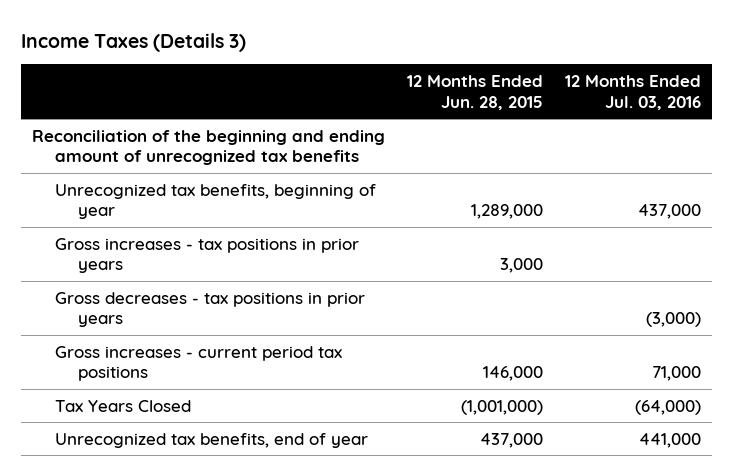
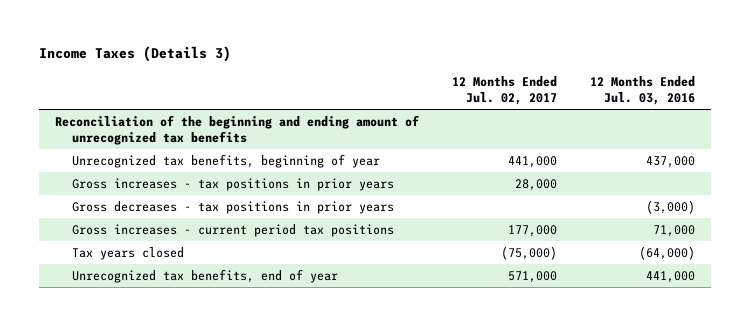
[407,75,544,110] 12 Months Ended Jun. 28, 2015 -> none
none -> [451,76,557,106] 12 Months Ended Jul. 02, 2017
[54,399,191,412] Tax Years Closed -> [72,246,185,260] Tax years closed

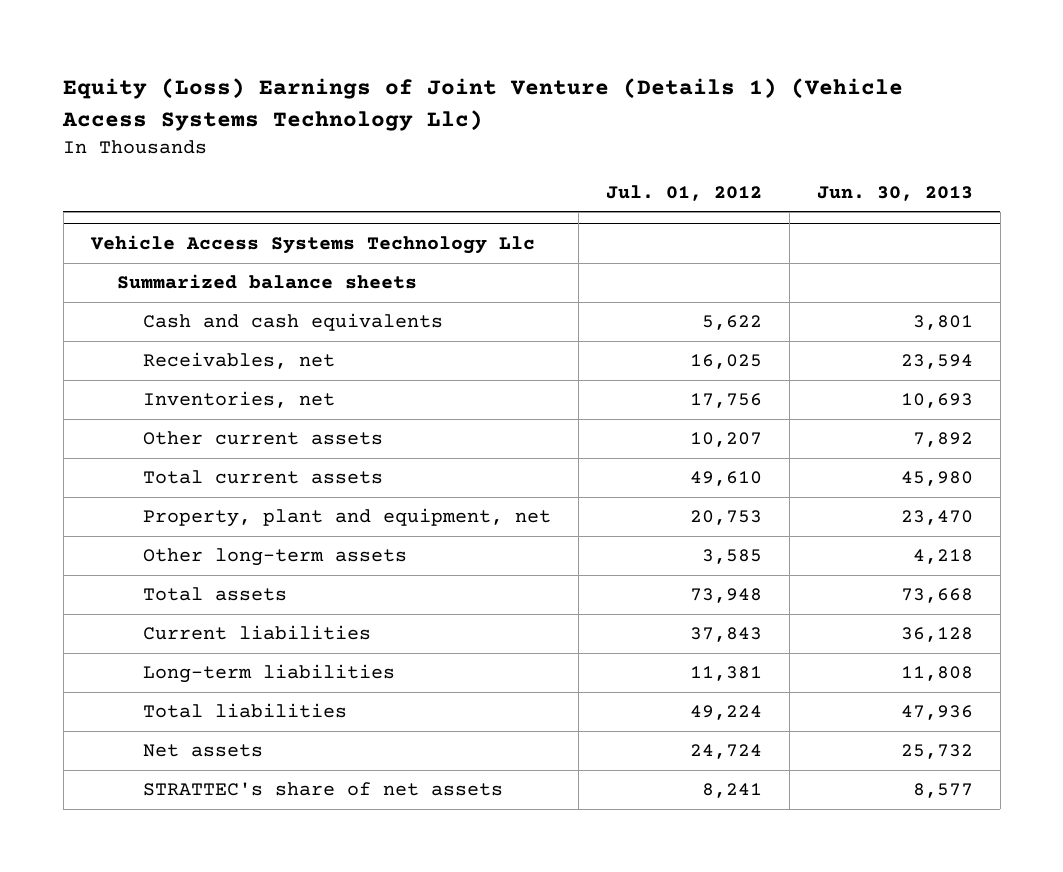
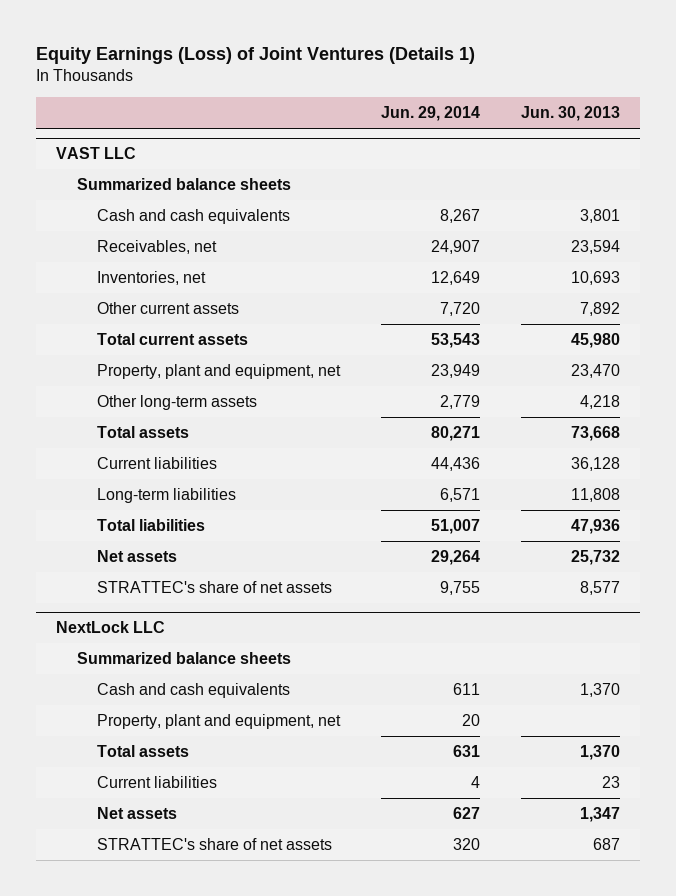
[62,78,904,131] Equity (Loss) Earnings of Joint Venture (Details 1) (Vehicle Access Systems Technology Llc) -> [35,47,475,65] Equity Earnings (Loss) of Joint Ventures (Details 1)
[605,184,762,201] Jul. 01, 2012 -> none
none -> [381,106,481,122] Jun. 29, 2014
[89,235,535,255] Vehicle Access Systems Technology Llc -> none
none -> [56,147,137,160] VAST LLC
none -> [56,621,166,634] NextLock LLC
none -> [76,651,291,664] Summarized balance sheets
none -> [97,682,291,698] Cash and cash equivalents
none -> [97,713,342,729] Property, plant and equipment, net
none -> [97,744,190,757] Total assets
none -> [97,775,218,788] Current liabilities
none -> [97,806,178,819] Net assets
none -> [97,837,333,850] STRATTEC's share of net assets

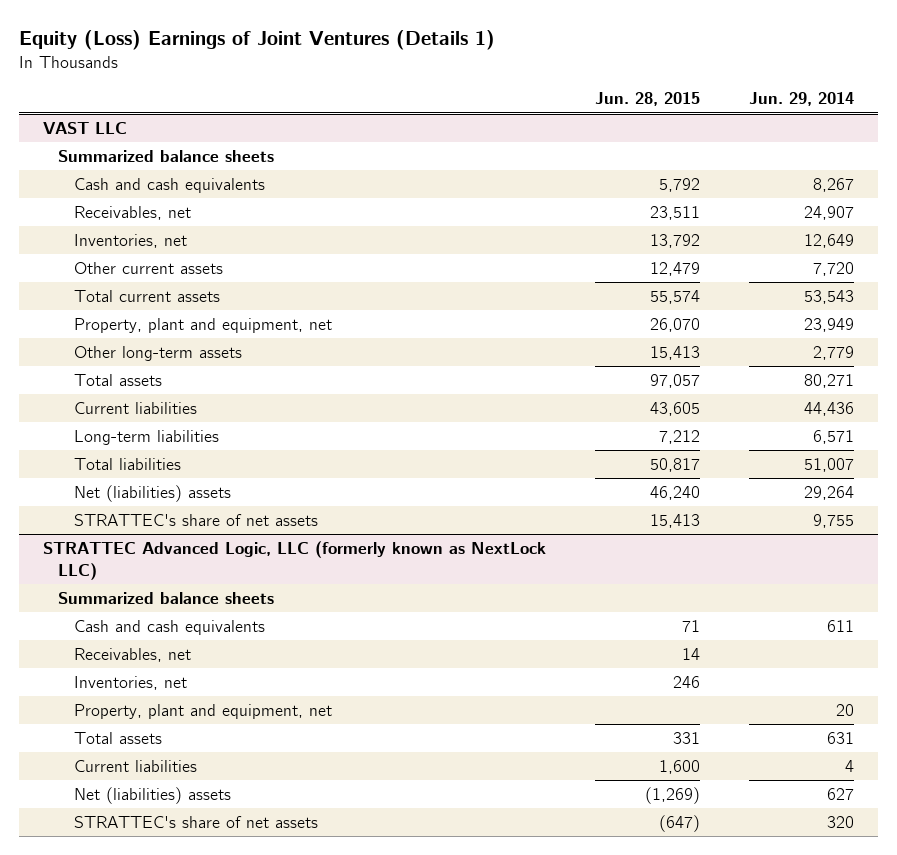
[35,47,475,65] Equity Earnings (Loss) of Joint Ventures (Details 1) -> [18,29,495,50] Equity (Loss) Earnings of Joint Ventures (Details 1)
[520,106,620,122] Jun. 30, 2013 -> none
none -> [594,92,700,107] Jun. 28, 2015
[97,549,178,562] Net assets -> [73,484,231,502] Net (liabilities) assets
[56,621,166,634] NextLock LLC -> none
none -> [43,540,547,580] STRATTEC Advanced Logic, LLC (formerly known as NextLock LLC)
none -> [73,647,191,662] Receivables, net
none -> [73,675,187,690] Inventories, net
[97,806,178,819] Net assets -> [73,786,231,804] Net (liabilities) assets

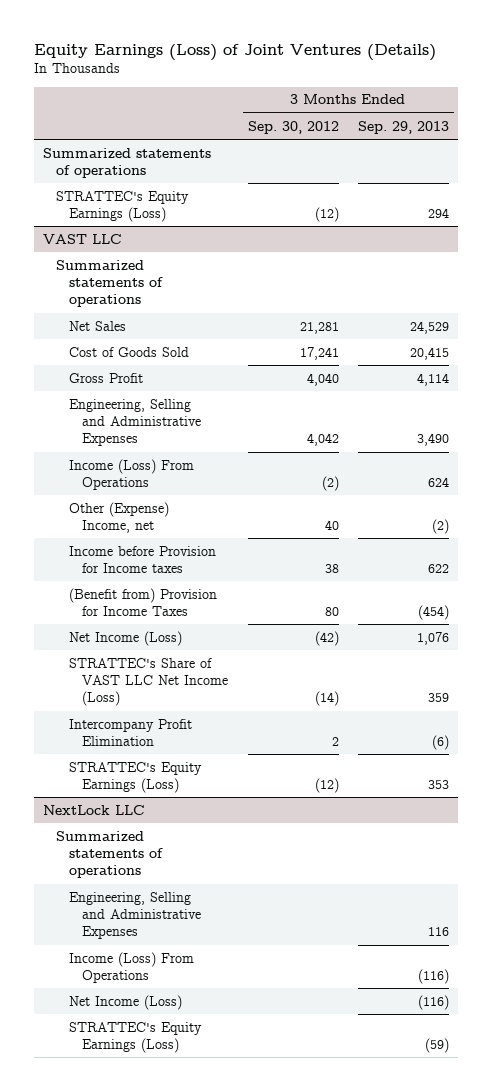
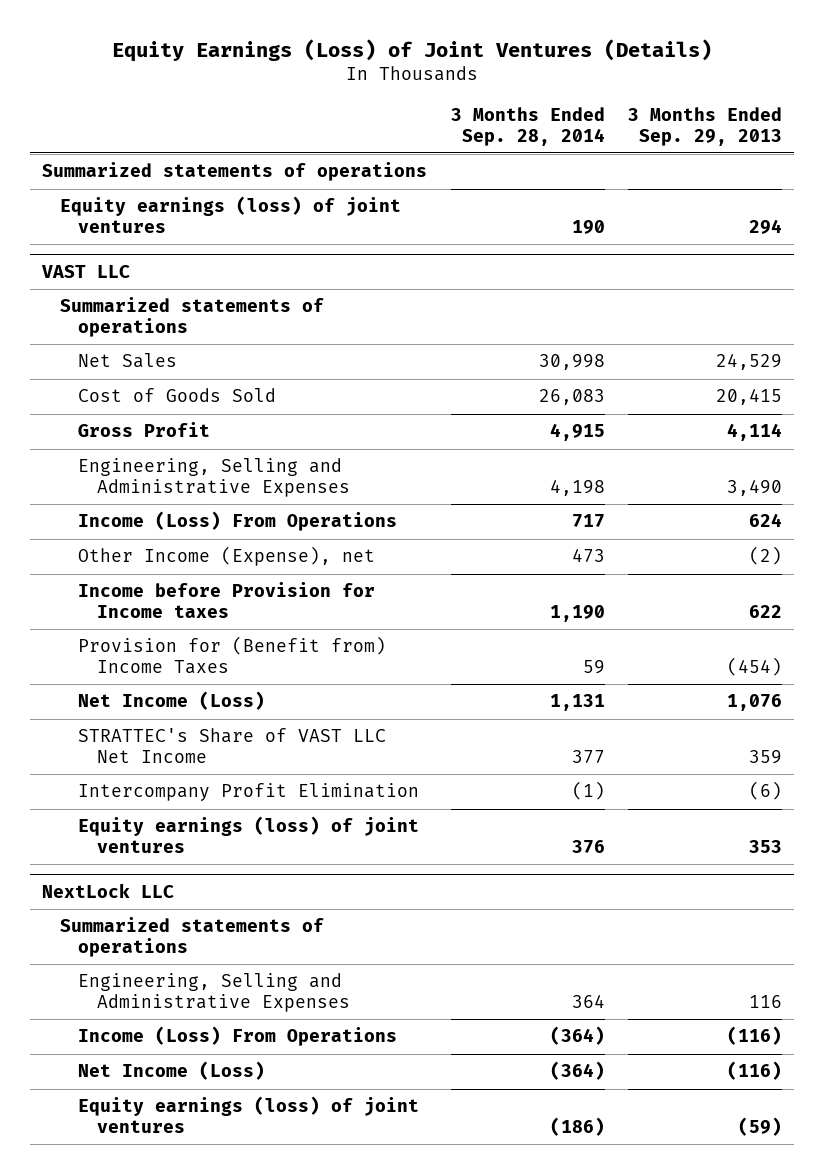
[247,120,339,134] Sep. 30, 2012 -> none
none -> [450,106,605,146] 3 Months Ended Sep. 28, 2014
[56,190,190,222] STRATTEC's Equity Earnings (Loss) -> [60,196,402,234] Equity earnings (loss) of joint ventures
[69,501,170,533] Other (Expense) Income, net -> [78,546,376,567] Other Income (Expense), net
[69,587,218,616] (Benefit from) Provision for Income Taxes -> [78,636,387,675] Provision for (Benefit from) Income Taxes
[69,657,229,707] STRATTEC's Share of VAST LLC Net Income (Loss) -> [78,728,387,764] STRATTEC's Share of VAST LLC Net Income
[69,761,203,793] STRATTEC's Equity Earnings (Loss) -> [78,816,420,854] Equity earnings (loss) of joint ventures
[69,1021,203,1053] STRATTEC's Equity Earnings (Loss) -> [78,1096,420,1134] Equity earnings (loss) of joint ventures

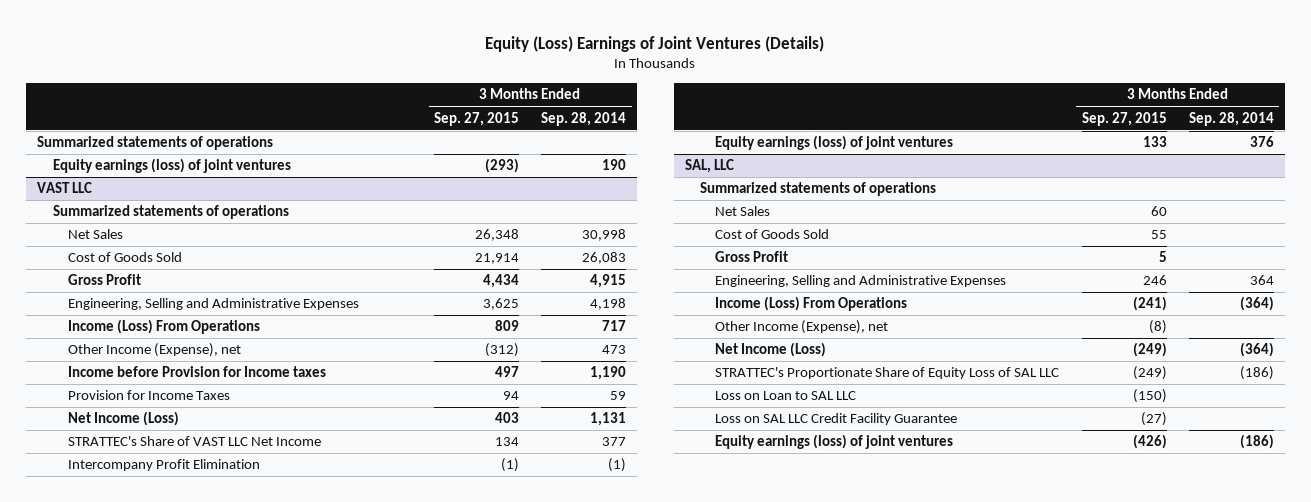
[112,38,713,62] Equity Earnings (Loss) of Joint Ventures (Details) -> [485,35,825,52] Equity (Loss) Earnings of Joint Ventures (Details)
[628,106,783,146] 3 Months Ended Sep. 29, 2013 -> none
none -> [434,111,520,126] Sep. 27, 2015
[78,636,387,675] Provision for (Benefit from) Income Taxes -> [68,390,231,401] Provision for Income Taxes
[41,882,174,898] NextLock LLC -> none
none -> [684,159,734,174] SAL, LLC
none -> [715,206,771,217] Net Sales
none -> [715,229,830,240] Cost of Goods Sold
none -> [715,251,789,263] Gross Profit
none -> [715,320,889,335] Other Income (Expense), net
none -> [715,367,1060,380] STRATTEC's Proportionate Share of Equity Loss of SAL LLC
none -> [715,391,857,401] Loss on Loan to SAL LLC
none -> [715,413,958,426] Loss on SAL LLC Credit Facility Guarantee

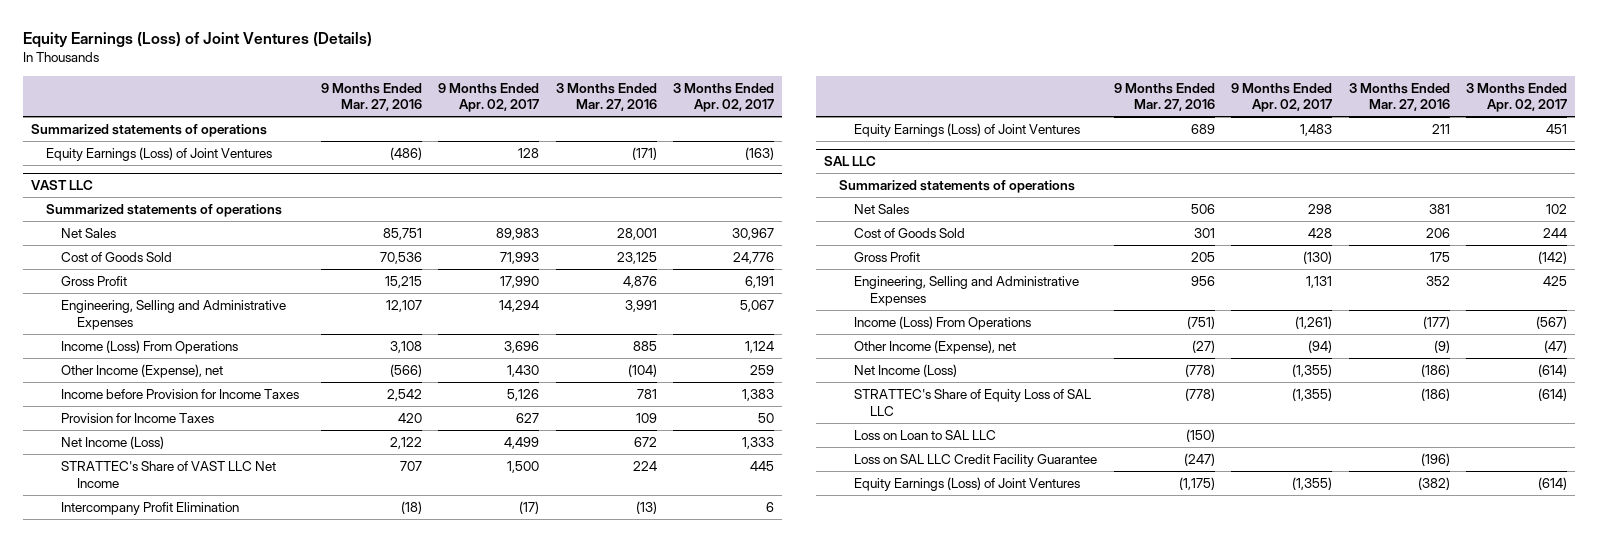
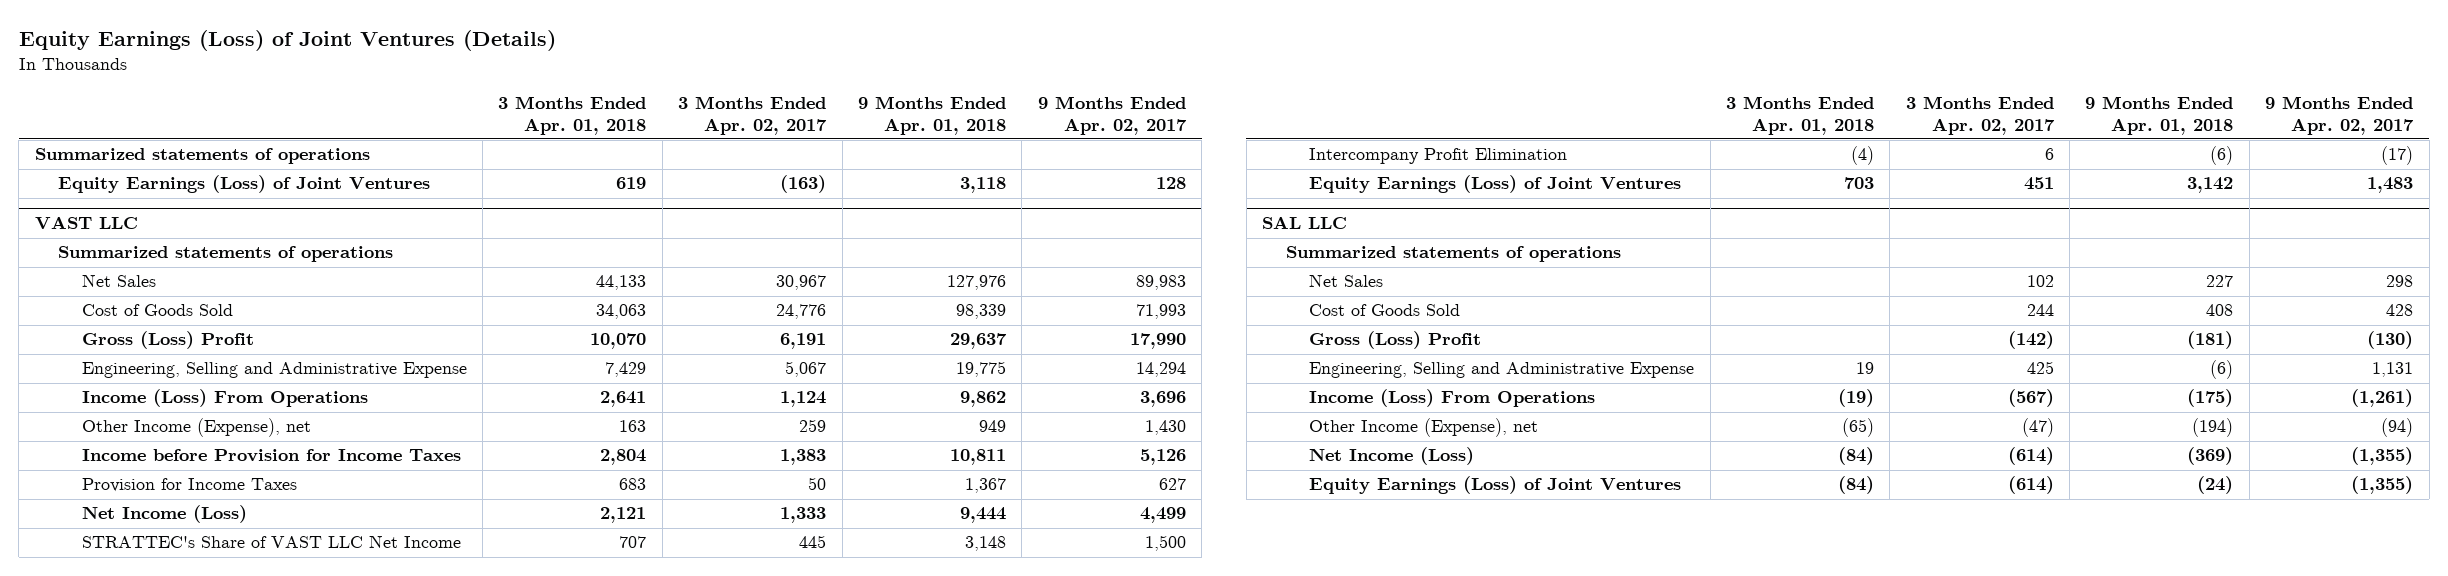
[320,82,422,112] 9 Months Ended Mar. 27, 2016 -> none
[555,82,657,112] 3 Months Ended Mar. 27, 2016 -> none
none -> [498,95,647,135] 3 Months Ended Apr. 01, 2018
none -> [857,95,1006,135] 9 Months Ended Apr. 01, 2018
[61,275,128,286] Gross Profit -> [81,331,254,350] Gross (Loss) Profit
[61,299,287,330] Engineering, Selling and Administrative Expenses -> [81,362,467,379] Engineering, Selling and Administrative Expense
[854,251,921,262] Gross Profit -> [1309,331,1482,350] Gross (Loss) Profit
[854,275,1080,306] Engineering, Selling and Administrative Expenses -> [1309,362,1695,379] Engineering, Selling and Administrative Expense
[854,388,1092,416] STRATTEC's Share of Equity Loss of SAL LLC -> none
[854,429,997,440] Loss on Loan to SAL LLC -> none
[854,453,1098,467] Loss on SAL LLC Credit Facility Guarantee -> none

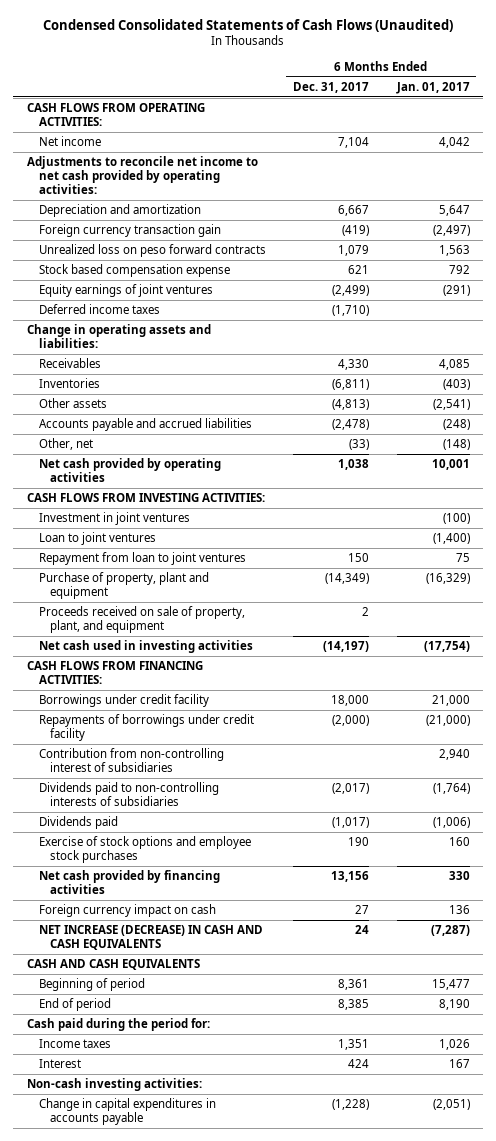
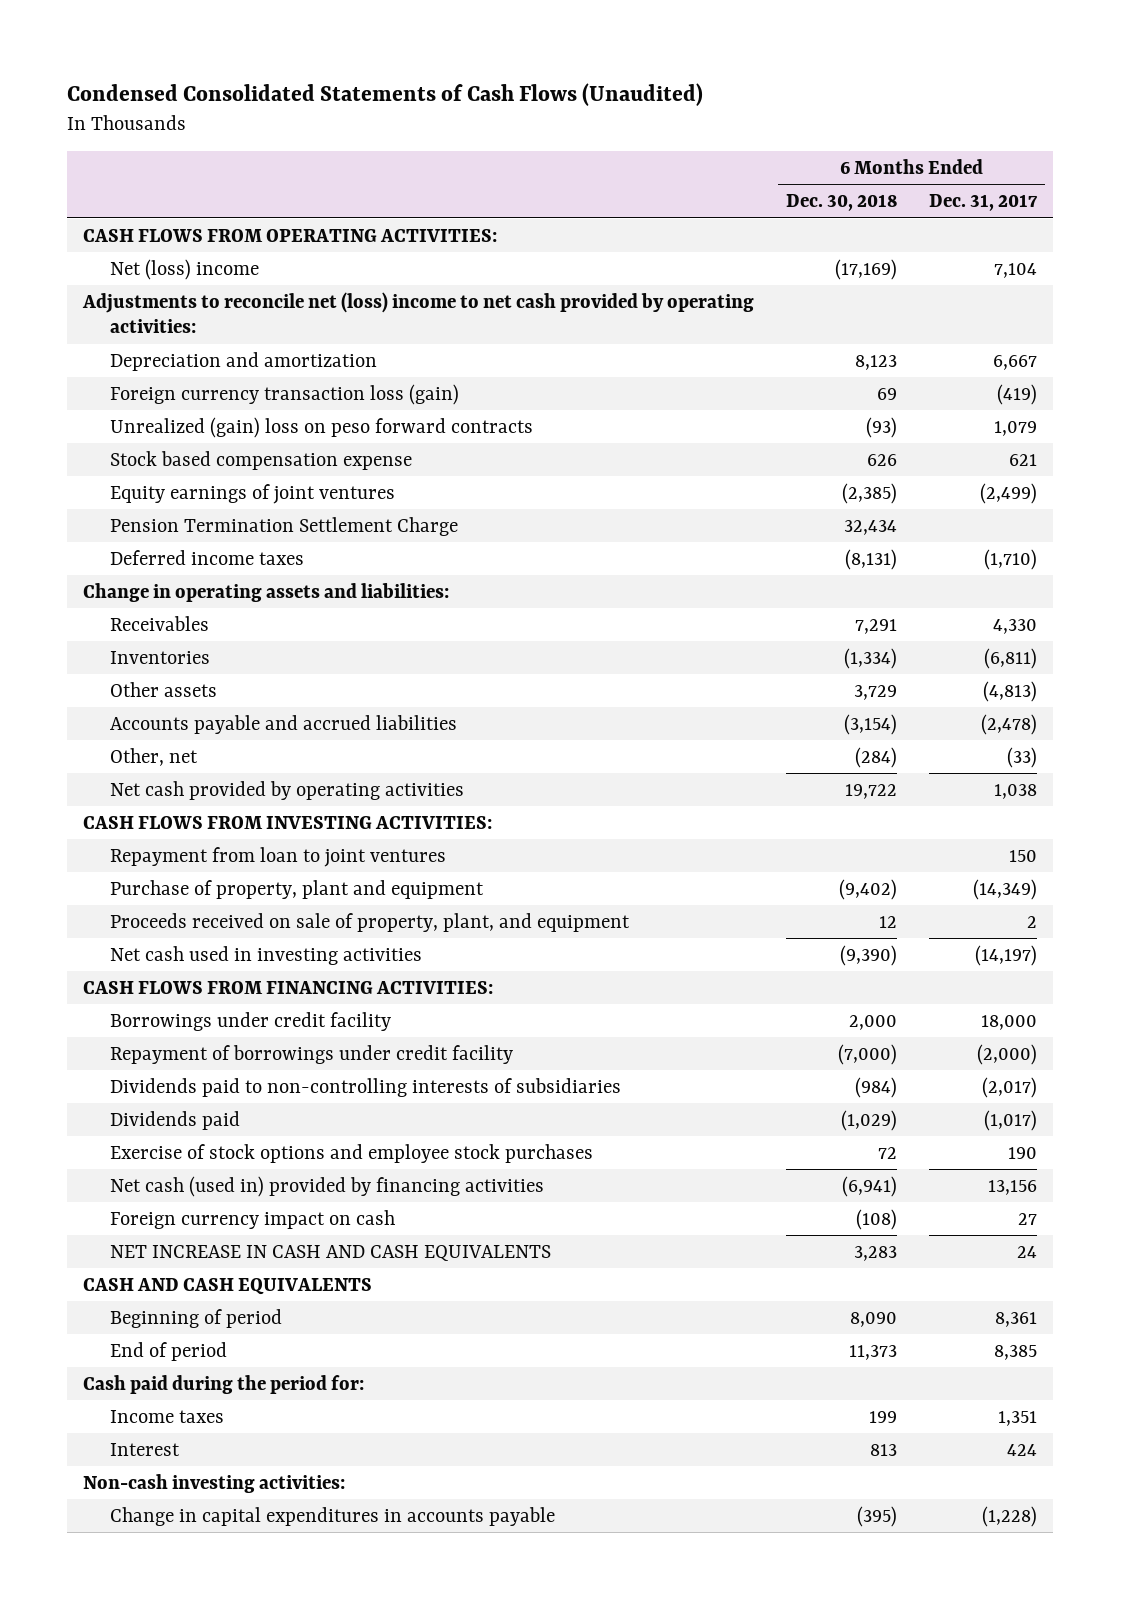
[395,81,470,94] Jan. 01, 2017 -> none
none -> [786,194,898,212] Dec. 30, 2018
[38,136,101,147] Net income -> [109,258,259,280] Net (loss) income
[26,156,258,195] Adjustments to reconcile net income to net cash provided by operating activities: -> [82,291,755,334] Adjustments to reconcile net (loss) income to net cash provided by operating activities:
[38,224,221,238] Foreign currency transaction gain -> [109,383,459,405] Foreign currency transaction loss (gain)
[38,244,266,258] Unrealized loss on peso forward contracts -> [109,416,533,438] Unrealized (gain) loss on peso forward contracts
none -> [109,516,458,536] Pension Termination Settlement Charge
[38,512,190,526] Investment in joint ventures -> none
[38,532,156,546] Loan to joint ventures -> none
[38,748,224,773] Contribution from non-controlling interest of subsidiaries -> none
[38,714,254,742] Repayments of borrowings under credit facility -> [109,1044,513,1064] Repayment of borrowings under credit facility
[38,870,220,895] Net cash provided by financing activities -> [109,1175,544,1197] Net cash (used in) provided by financing activities
[38,925,263,951] NET INCREASE (DECREASE) IN CASH AND CASH EQUIVALENTS -> [109,1244,551,1261] NET INCREASE IN CASH AND CASH EQUIVALENTS

